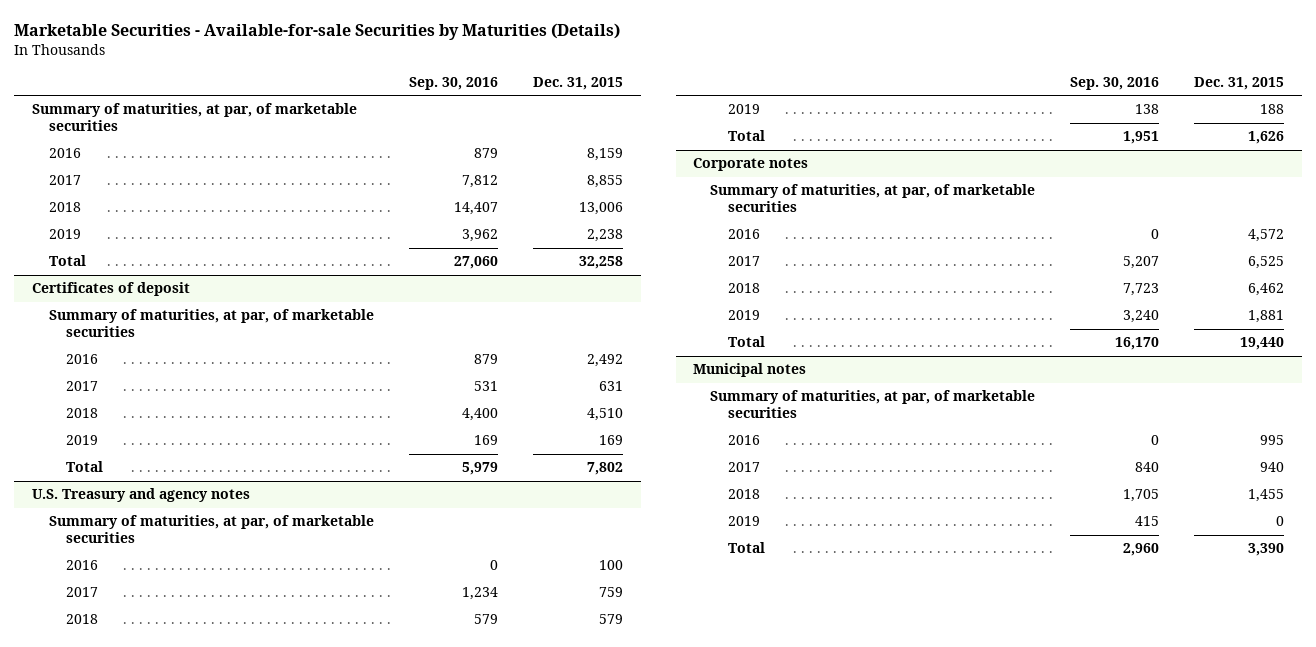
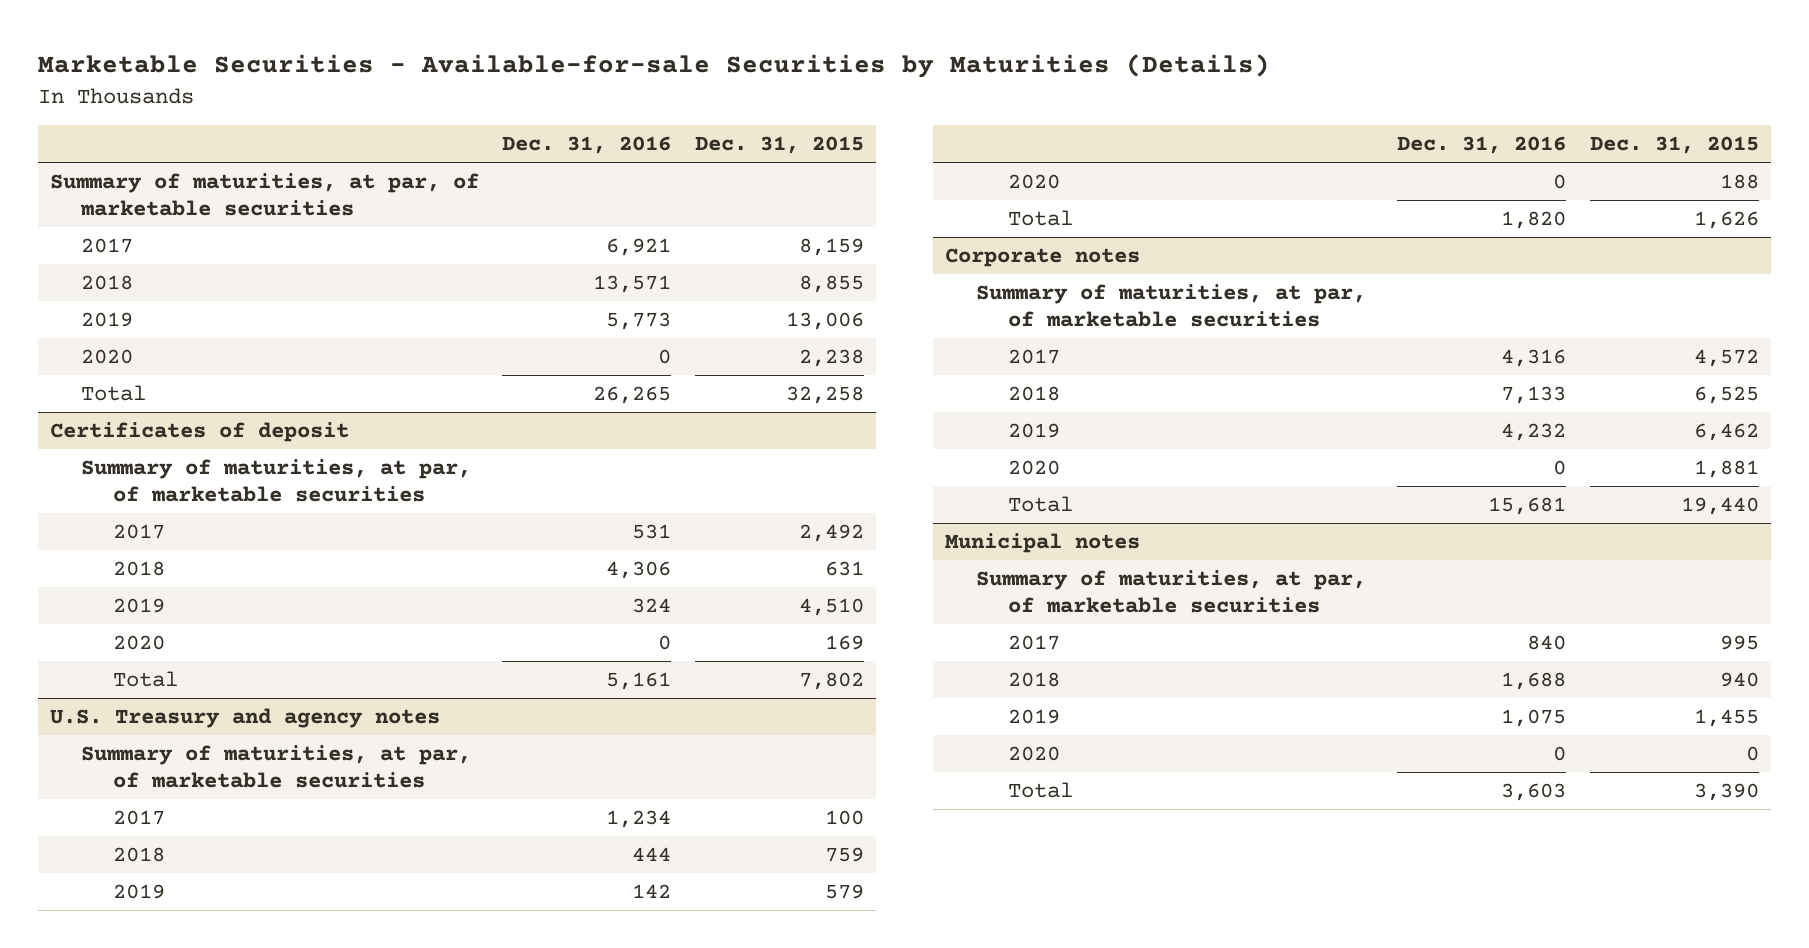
[408,77,498,91] Sep. 30, 2016 -> none
none -> [502,136,672,155] Dec. 31, 2016
[48,148,81,159] 2016 -> [81,238,134,254] 2017
[48,175,81,186] 2017 -> [81,275,134,291] 2018
[48,202,81,213] 2018 -> [81,312,134,328] 2019
[48,229,81,240] 2019 -> [81,349,134,365] 2020
[66,354,99,365] 2016 -> [112,524,165,540] 2017
[66,381,99,392] 2017 -> [112,561,165,577] 2018
[66,408,99,419] 2018 -> [112,598,165,614] 2019
[66,435,99,446] 2019 -> [112,635,165,651] 2020
[66,560,99,571] 2016 -> [112,810,165,826] 2017
[66,587,99,598] 2017 -> [112,847,165,863] 2018
[66,614,99,625] 2018 -> [112,884,165,900] 2019
[727,104,760,115] 2019 -> [1007,174,1060,190] 2020
[727,229,760,240] 2016 -> [1007,349,1060,365] 2017
[727,256,760,267] 2017 -> [1007,386,1060,402] 2018
[727,283,760,294] 2018 -> [1007,423,1060,439] 2019
[727,310,760,321] 2019 -> [1007,460,1060,476] 2020
[727,435,760,446] 2016 -> [1007,635,1060,651] 2017
[727,462,760,473] 2017 -> [1007,672,1060,688] 2018
[727,489,760,500] 2018 -> [1007,709,1060,725] 2019
[727,516,760,527] 2019 -> [1007,746,1060,762] 2020

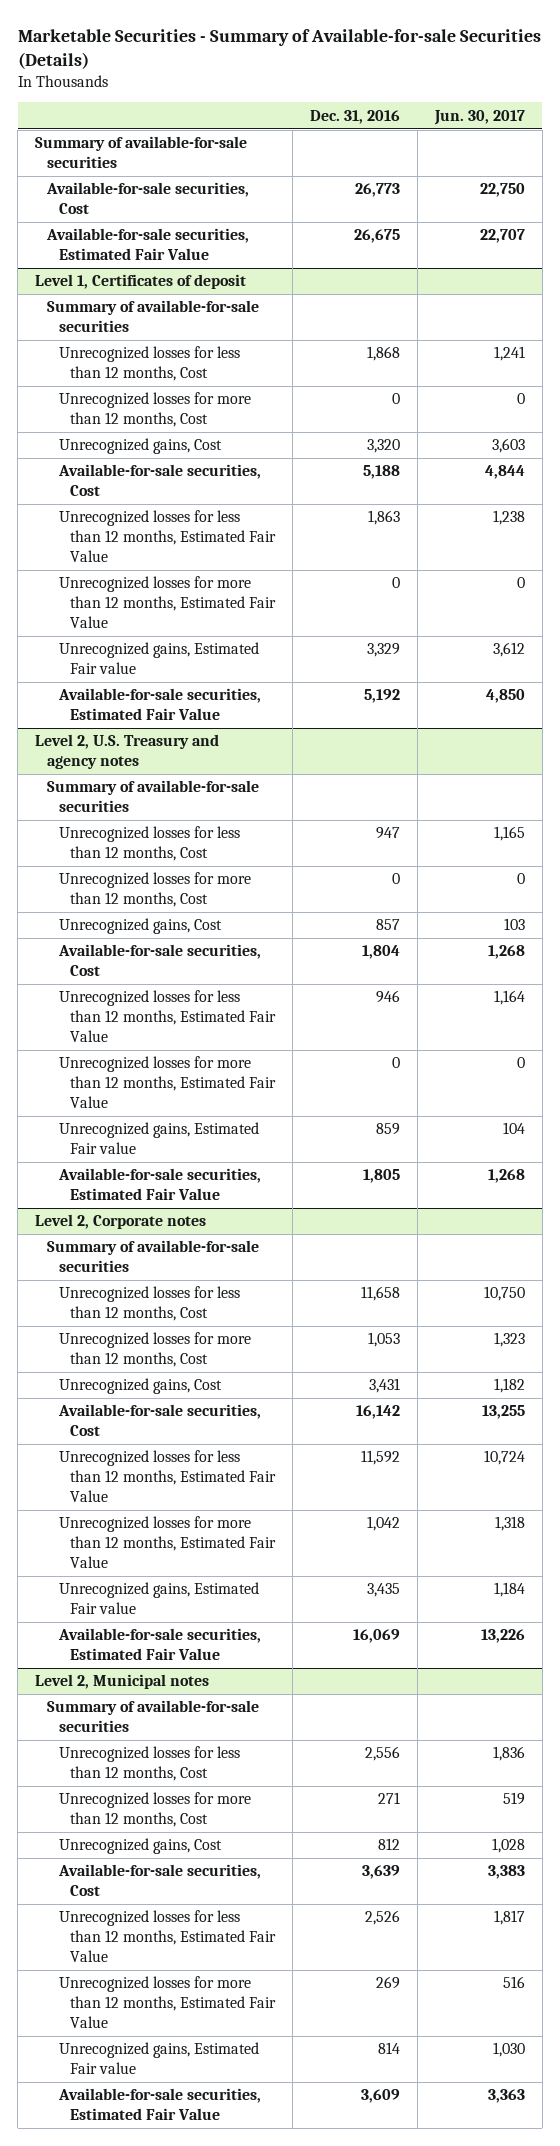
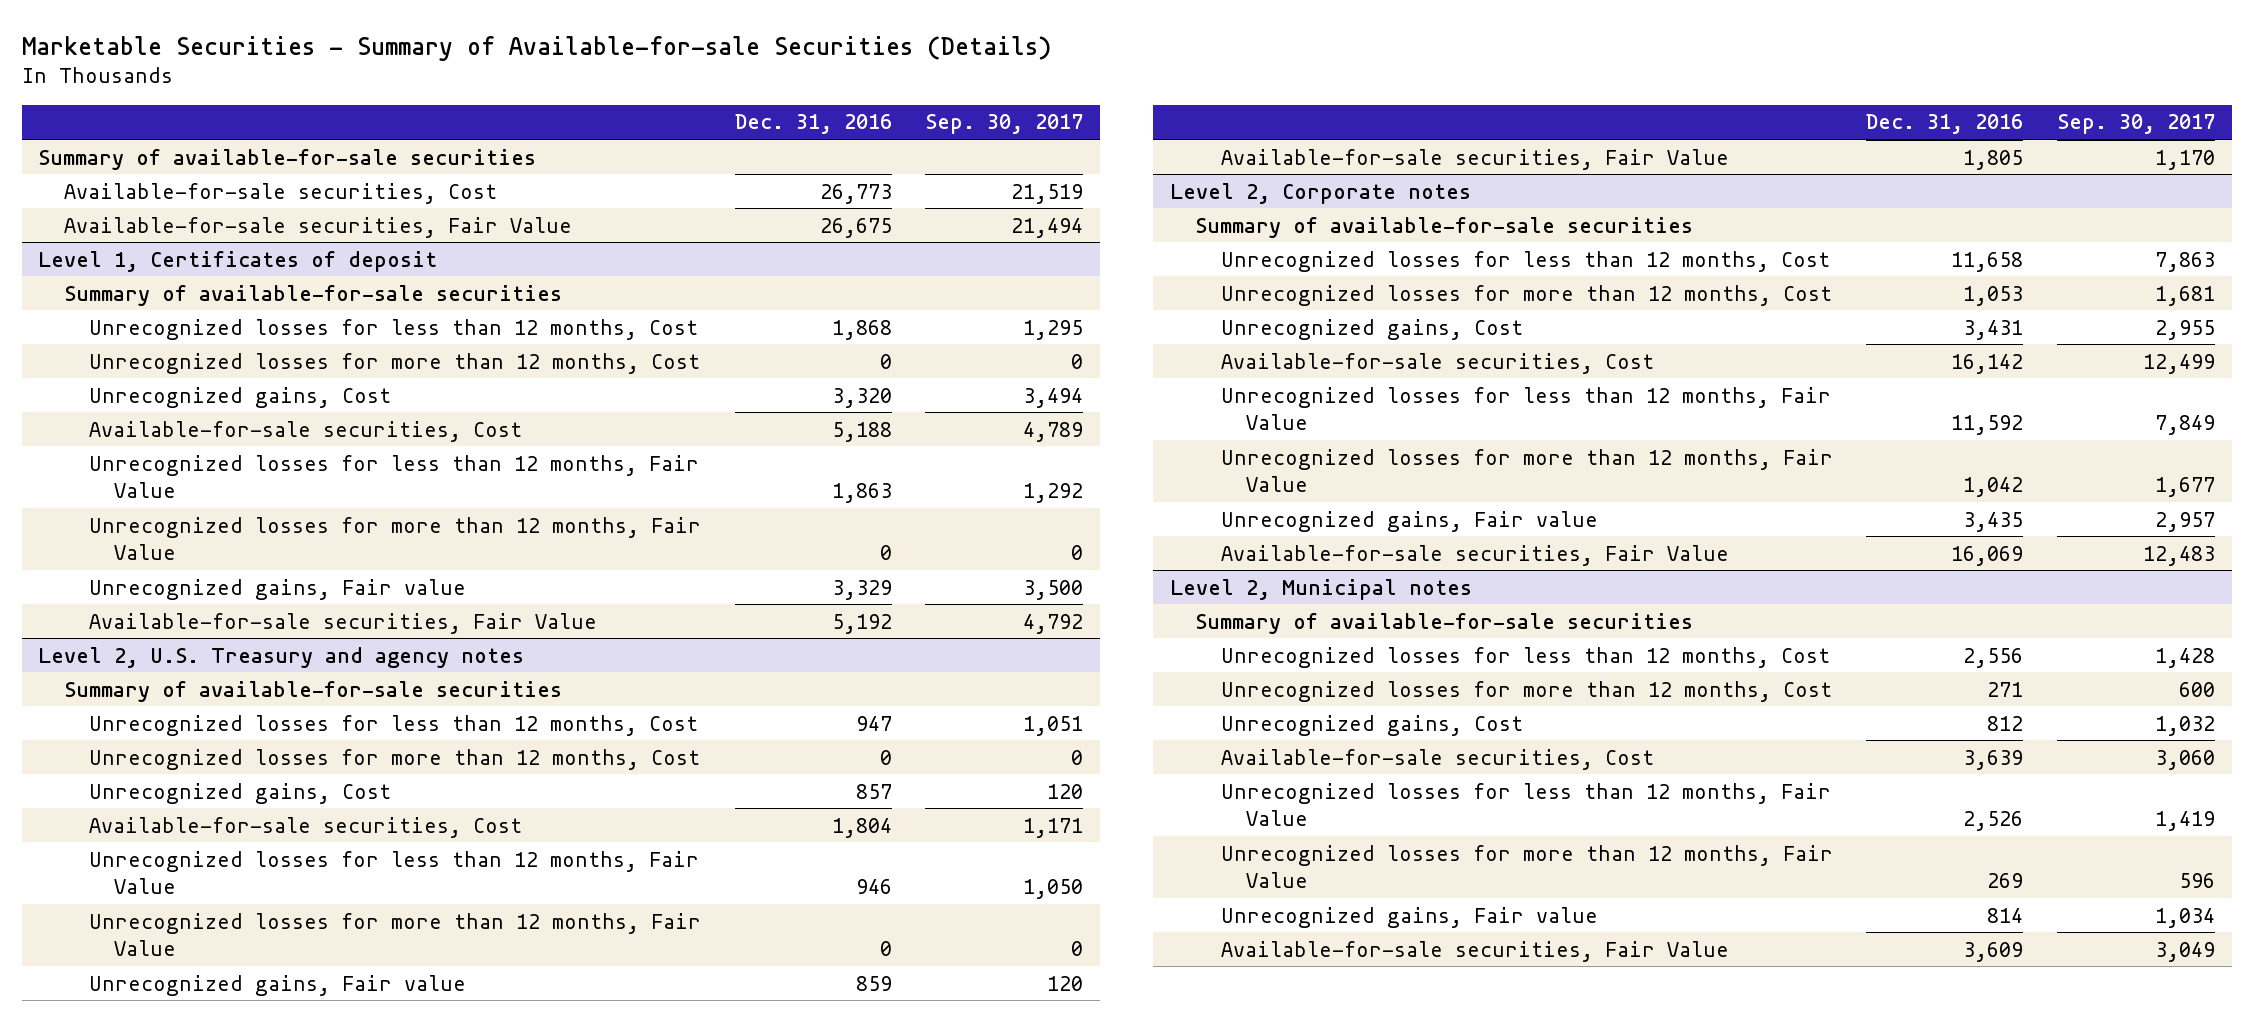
[433,109,525,125] Jun. 30, 2017 -> none
none -> [925,114,1084,135] Sep. 30, 2017
[45,228,249,261] Available-for-sale securities, Estimated Fair Value -> [63,216,572,238] Available-for-sale securities, Fair Value
[58,510,277,562] Unrecognized losses for less than 12 months, Estimated Fair Value -> [89,454,700,498] Unrecognized losses for less than 12 months, Fair Value
[58,576,277,628] Unrecognized losses for more than 12 months, Estimated Fair Value -> [89,516,702,560] Unrecognized losses for more than 12 months, Fair Value
[58,642,259,675] Unrecognized gains, Estimated Fair value -> [89,578,467,600] Unrecognized gains, Fair value
[57,688,261,721] Available-for-sale securities, Estimated Fair Value -> [89,612,598,634] Available-for-sale securities, Fair Value
[58,990,277,1042] Unrecognized losses for less than 12 months, Estimated Fair Value -> [89,850,700,894] Unrecognized losses for less than 12 months, Fair Value
[58,1056,277,1108] Unrecognized losses for more than 12 months, Estimated Fair Value -> [89,912,702,956] Unrecognized losses for more than 12 months, Fair Value
[58,1122,259,1155] Unrecognized gains, Estimated Fair value -> [89,974,467,996] Unrecognized gains, Fair value
[57,1168,261,1201] Available-for-sale securities, Estimated Fair Value -> [1220,148,1729,170] Available-for-sale securities, Fair Value
[58,1450,277,1502] Unrecognized losses for less than 12 months, Estimated Fair Value -> [1220,386,1831,430] Unrecognized losses for less than 12 months, Fair Value
[58,1516,277,1568] Unrecognized losses for more than 12 months, Estimated Fair Value -> [1220,448,1833,492] Unrecognized losses for more than 12 months, Fair Value
[58,1582,259,1615] Unrecognized gains, Estimated Fair value -> [1220,510,1598,532] Unrecognized gains, Fair value
[57,1628,261,1661] Available-for-sale securities, Estimated Fair Value -> [1220,544,1729,566] Available-for-sale securities, Fair Value
[58,1910,277,1962] Unrecognized losses for less than 12 months, Estimated Fair Value -> [1220,782,1831,826] Unrecognized losses for less than 12 months, Fair Value
[58,1976,277,2028] Unrecognized losses for more than 12 months, Estimated Fair Value -> [1220,844,1833,888] Unrecognized losses for more than 12 months, Fair Value
[58,2042,259,2075] Unrecognized gains, Estimated Fair value -> [1220,906,1598,928] Unrecognized gains, Fair value
[57,2088,261,2121] Available-for-sale securities, Estimated Fair Value -> [1220,940,1729,962] Available-for-sale securities, Fair Value

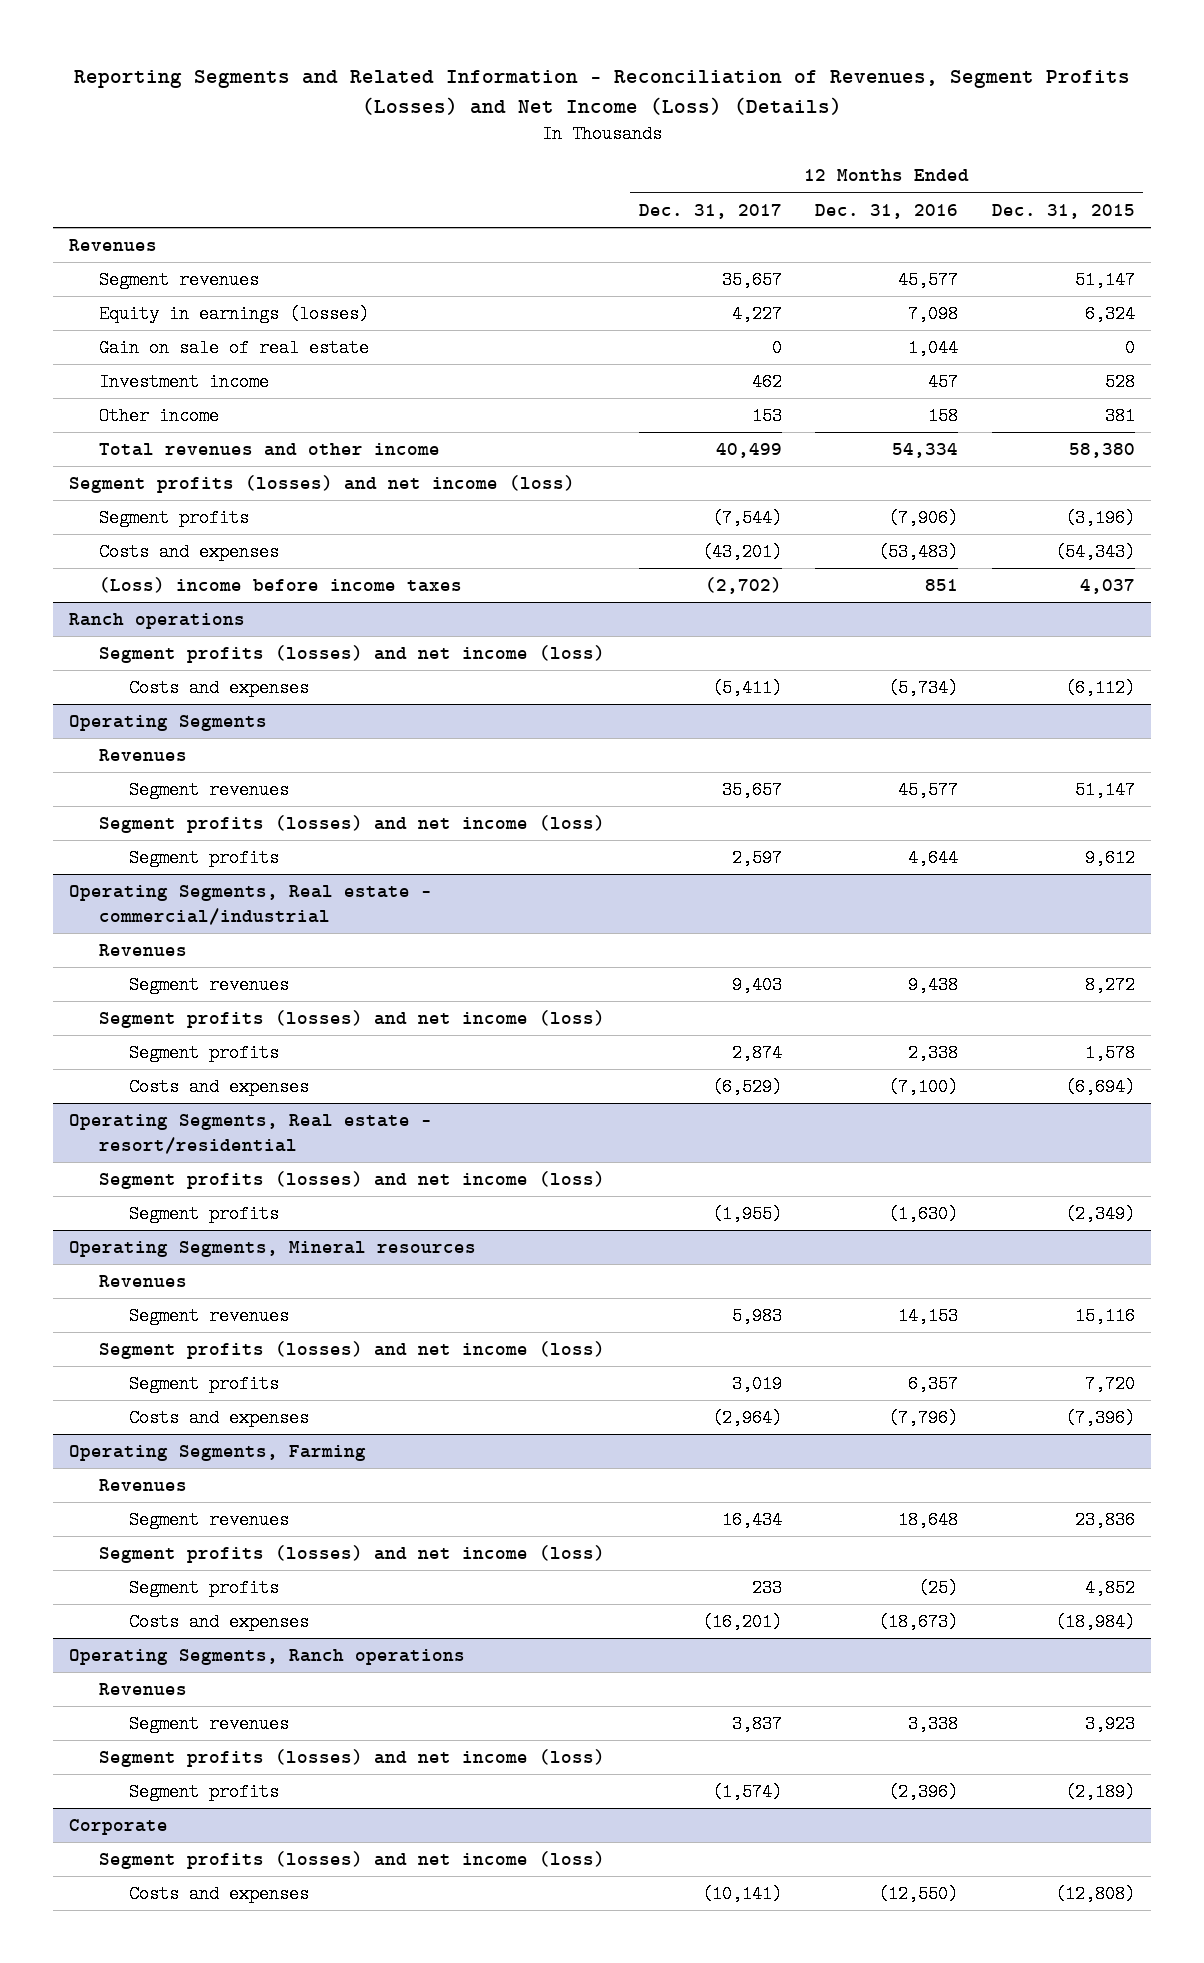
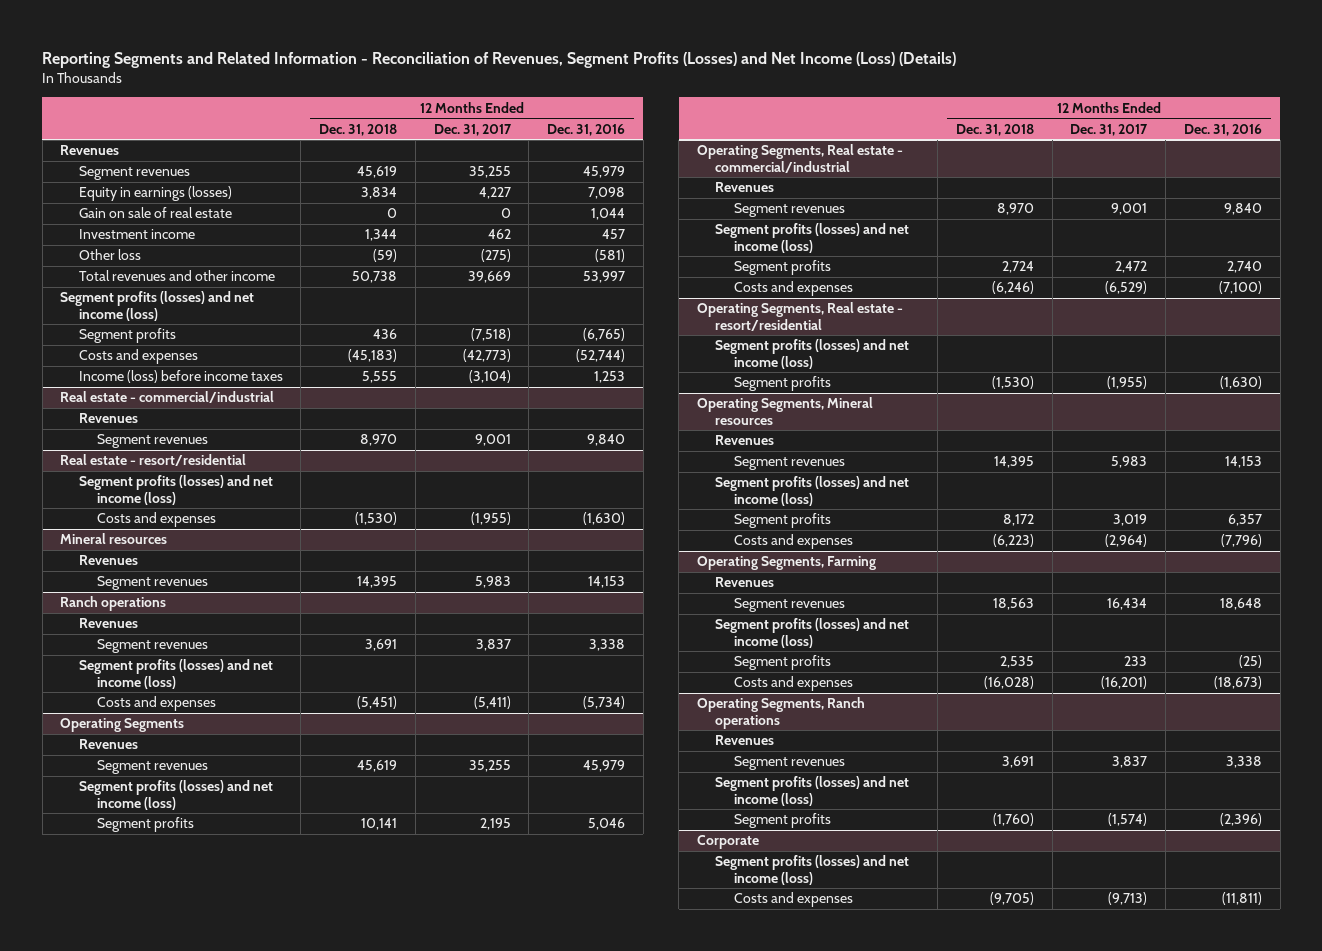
[991,203,1135,219] Dec. 31, 2015 -> none
none -> [319,123,398,136] Dec. 31, 2018
[721,271,782,290] 35,657 -> [468,166,511,179] 35,255
[898,271,959,290] 45,577 -> [583,166,626,179] 45,979
[99,407,220,426] Other income -> none
none -> [78,249,141,261] Other loss
[715,443,782,459] 40,499 -> [467,271,511,284] 39,669
[892,443,959,459] 54,334 -> [583,271,626,284] 53,997
[711,509,782,528] (7,544) -> [470,328,511,342] (7,518)
[888,509,959,528] (7,906) -> [583,328,626,342] (6,765)
[701,543,782,562] (43,201) -> [462,349,511,363] (42,773)
[878,543,959,562] (53,483) -> [576,349,626,363] (52,744)
[99,577,463,594] (Loss) income before income taxes -> [78,370,283,384] Income (loss) before income taxes
[704,577,782,595] (2,702) -> [468,370,511,384] (3,104)
[925,579,959,592] 851 -> [594,371,626,384] 1,253
none -> [60,391,275,404] Real estate - commercial/industrial
none -> [78,413,138,424] Revenues
none -> [96,434,208,449] Segment revenues
none -> [60,454,247,467] Real estate - resort/residential
none -> [78,475,273,505] Segment profits (losses) and net income (loss)
none -> [96,512,216,528] Costs and expenses
none -> [60,533,168,545] Mineral resources
none -> [78,555,138,566] Revenues
none -> [96,576,208,591] Segment revenues
none -> [78,618,138,629] Revenues
none -> [96,639,208,654] Segment revenues
[721,781,782,800] 35,657 -> [468,760,511,773] 35,255
[898,781,959,800] 45,577 -> [583,760,626,773] 45,979
[731,849,782,868] 2,597 -> [479,818,511,831] 2,195
[908,849,959,868] 4,644 -> [588,818,626,831] 5,046
[731,976,782,995] 9,403 -> [1111,203,1148,216] 9,001
[908,976,959,995] 9,438 -> [1223,203,1262,216] 9,840
[731,1044,782,1063] 2,874 -> [1115,261,1148,274] 2,472
[908,1044,959,1063] 2,338 -> [1226,261,1262,274] 2,740
[701,1885,782,1904] (10,141) -> [1108,892,1148,906] (9,713)
[878,1885,959,1904] (12,550) -> [1221,892,1262,906] (11,811)

